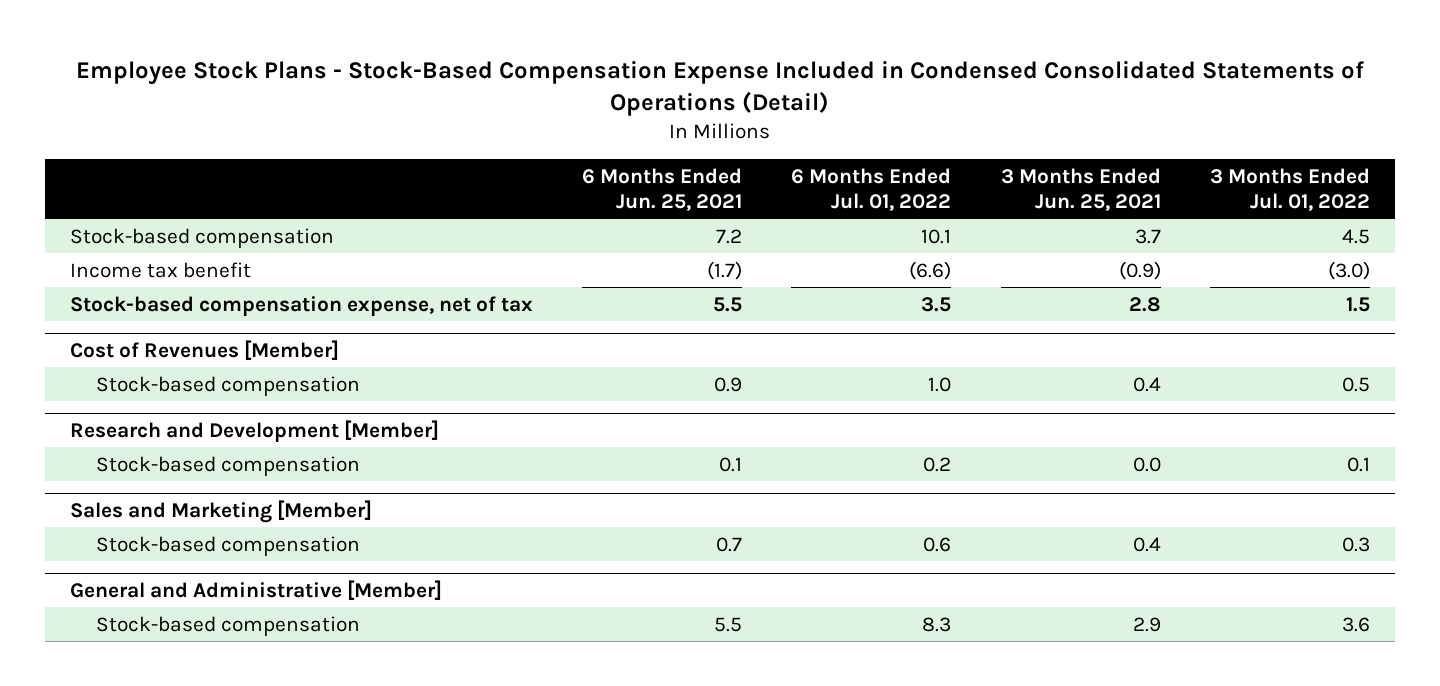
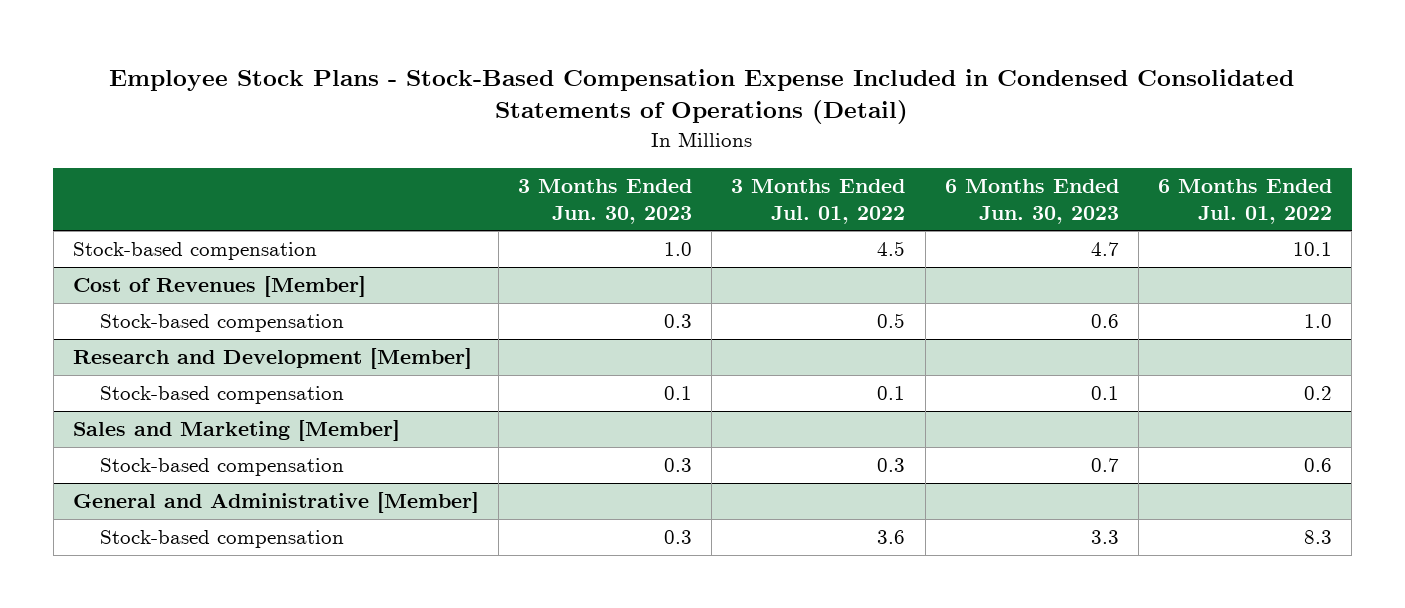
[582,167,743,212] 6 Months Ended Jun. 25, 2021 -> none
[1000,167,1161,212] 3 Months Ended Jun. 25, 2021 -> none
none -> [518,179,693,224] 3 Months Ended Jun. 30, 2023
none -> [944,179,1119,224] 6 Months Ended Jun. 30, 2023
[69,261,251,278] Income tax benefit -> none
[69,295,533,316] Stock-based compensation expense, net of tax -> none

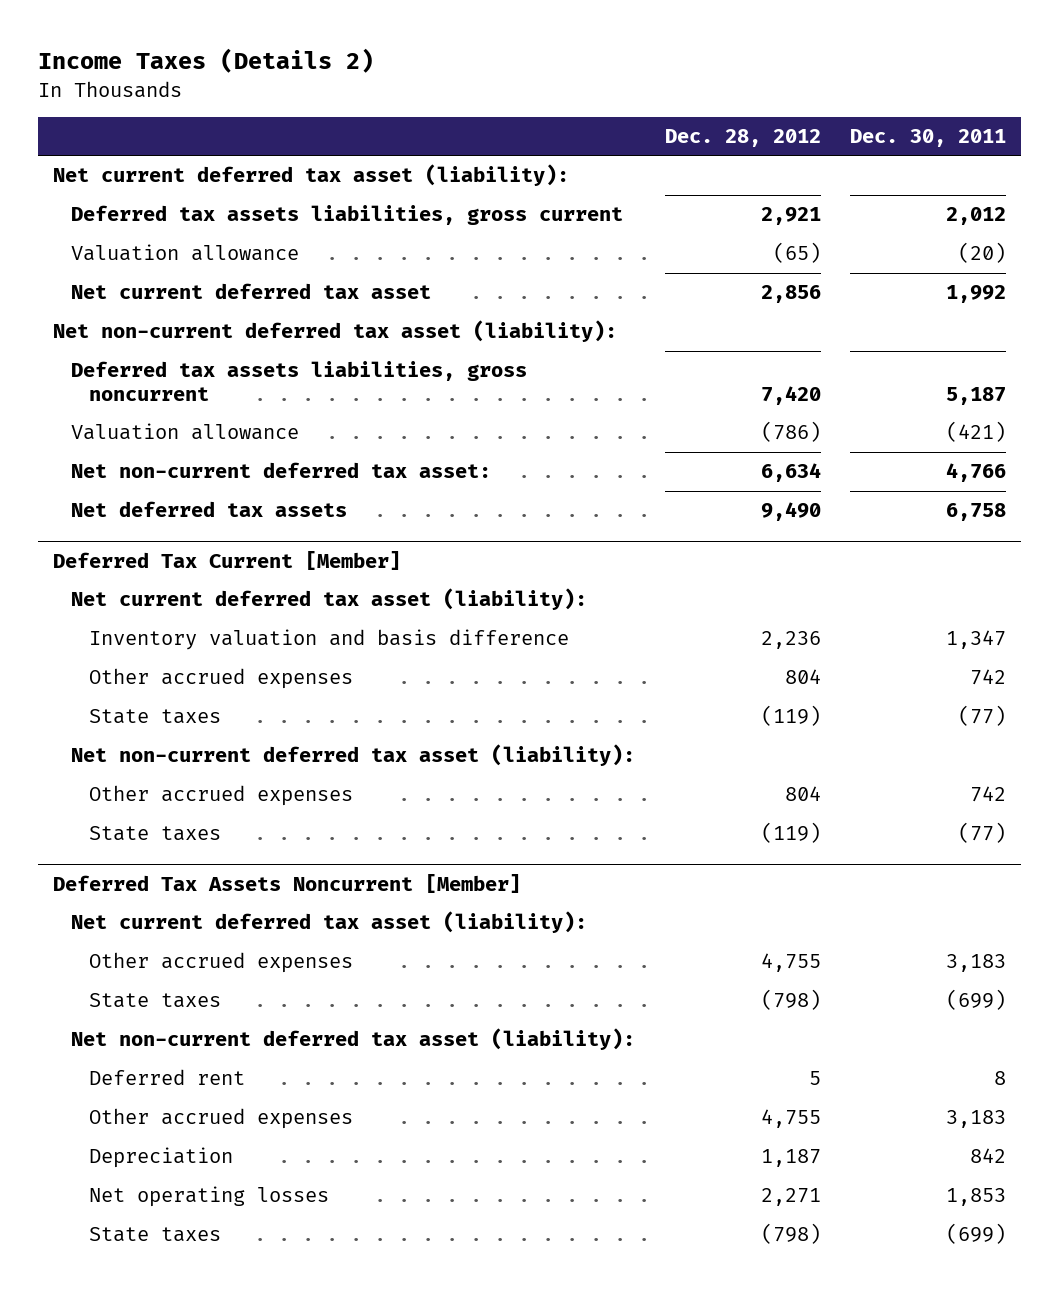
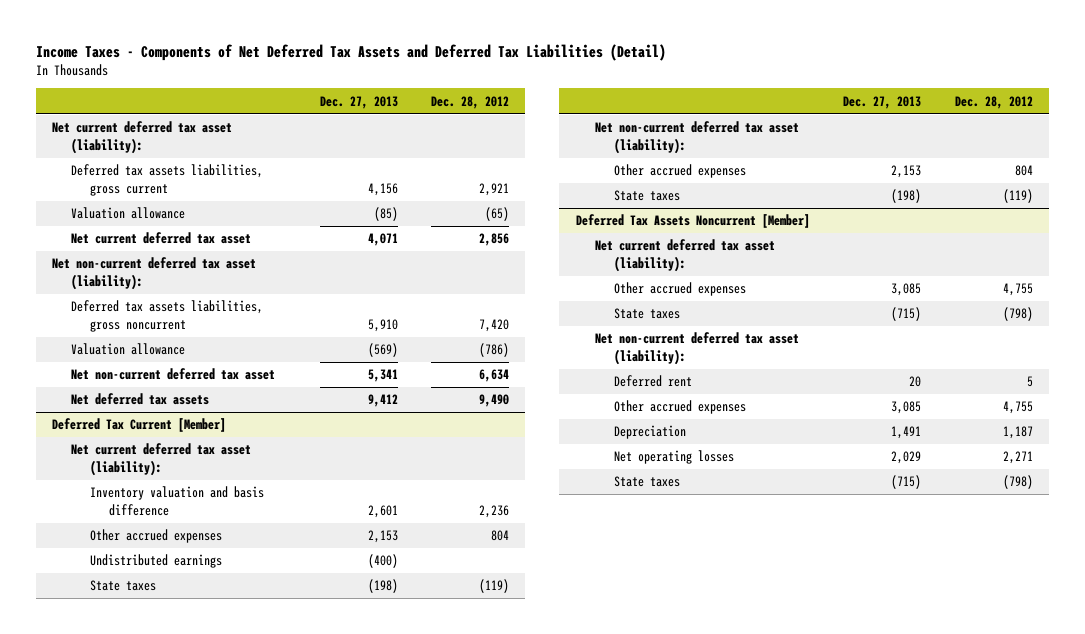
[38,48,375,74] Income Taxes (Details 2) -> [35,43,666,61] Income Taxes - Components of Net Deferred Tax Assets and Deferred Tax Liabilities (Detail)
[850,129,1007,148] Dec. 30, 2011 -> none
none -> [319,95,398,109] Dec. 27, 2013
[71,462,492,479] Net non-current deferred tax asset: -> [71,368,276,381] Net non-current deferred tax asset
none -> [90,554,223,569] Undistributed earnings

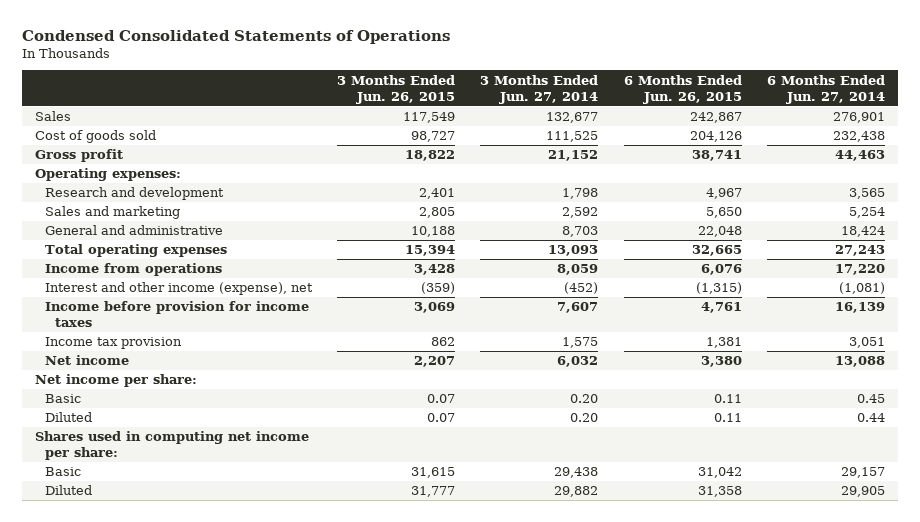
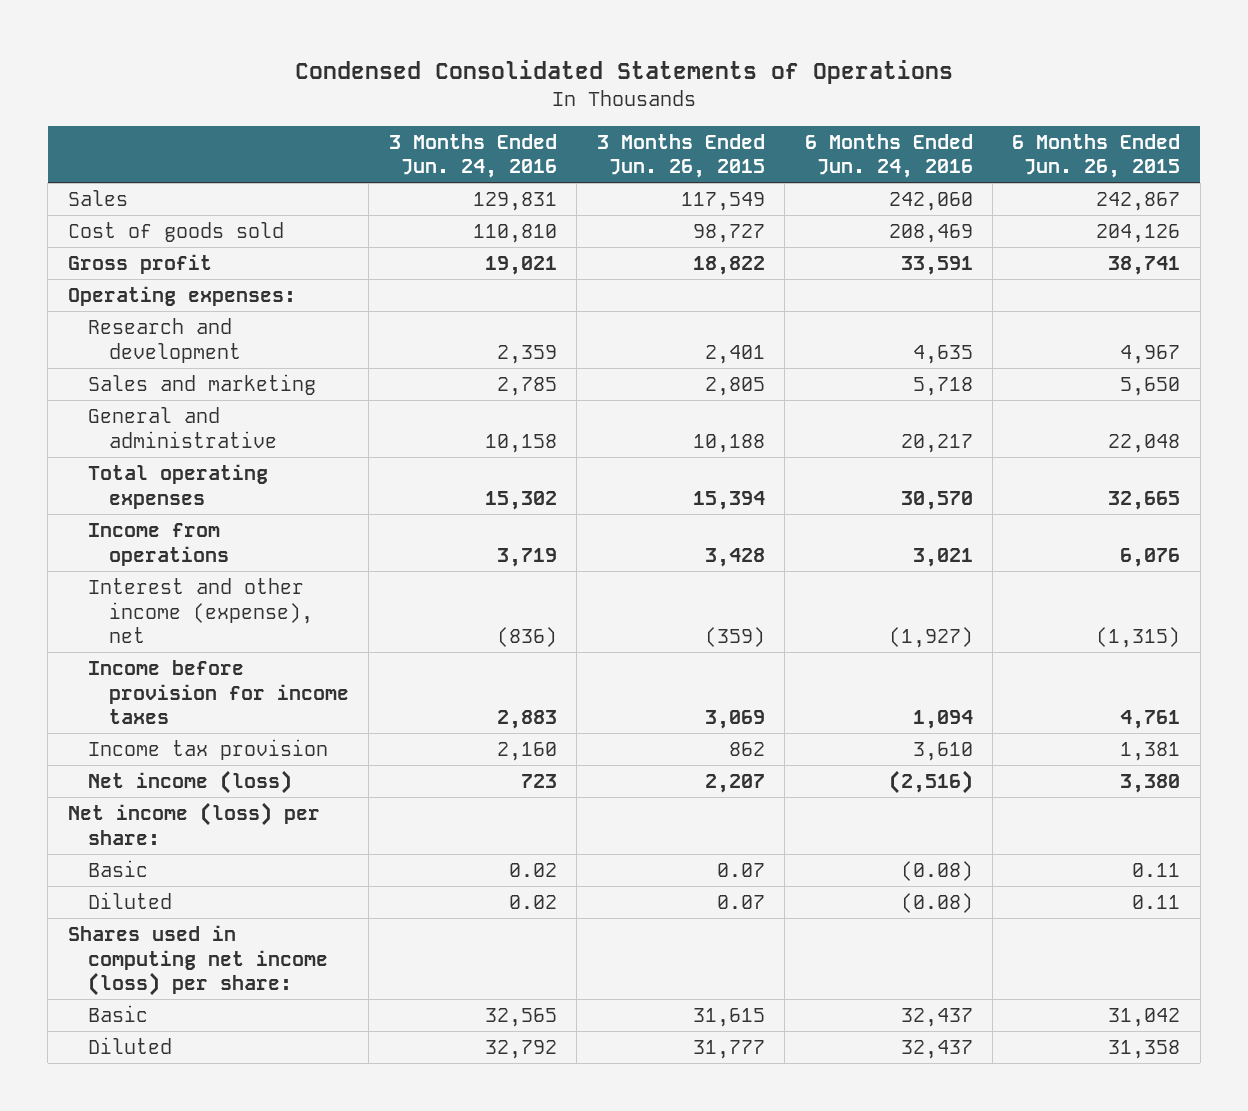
[480,74,599,104] 3 Months Ended Jun. 27, 2014 -> none
[767,74,886,104] 6 Months Ended Jun. 27, 2014 -> none
none -> [388,133,557,179] 3 Months Ended Jun. 24, 2016
none -> [804,133,973,179] 6 Months Ended Jun. 24, 2016
[44,355,129,366] Net income -> [88,770,293,795] Net income (loss)
[34,374,197,388] Net income per share: -> [67,802,320,845] Net income (loss) per share:
[34,431,309,461] Shares used in computing net income per share: -> [67,925,329,997] Shares used in computing net income (loss) per share:

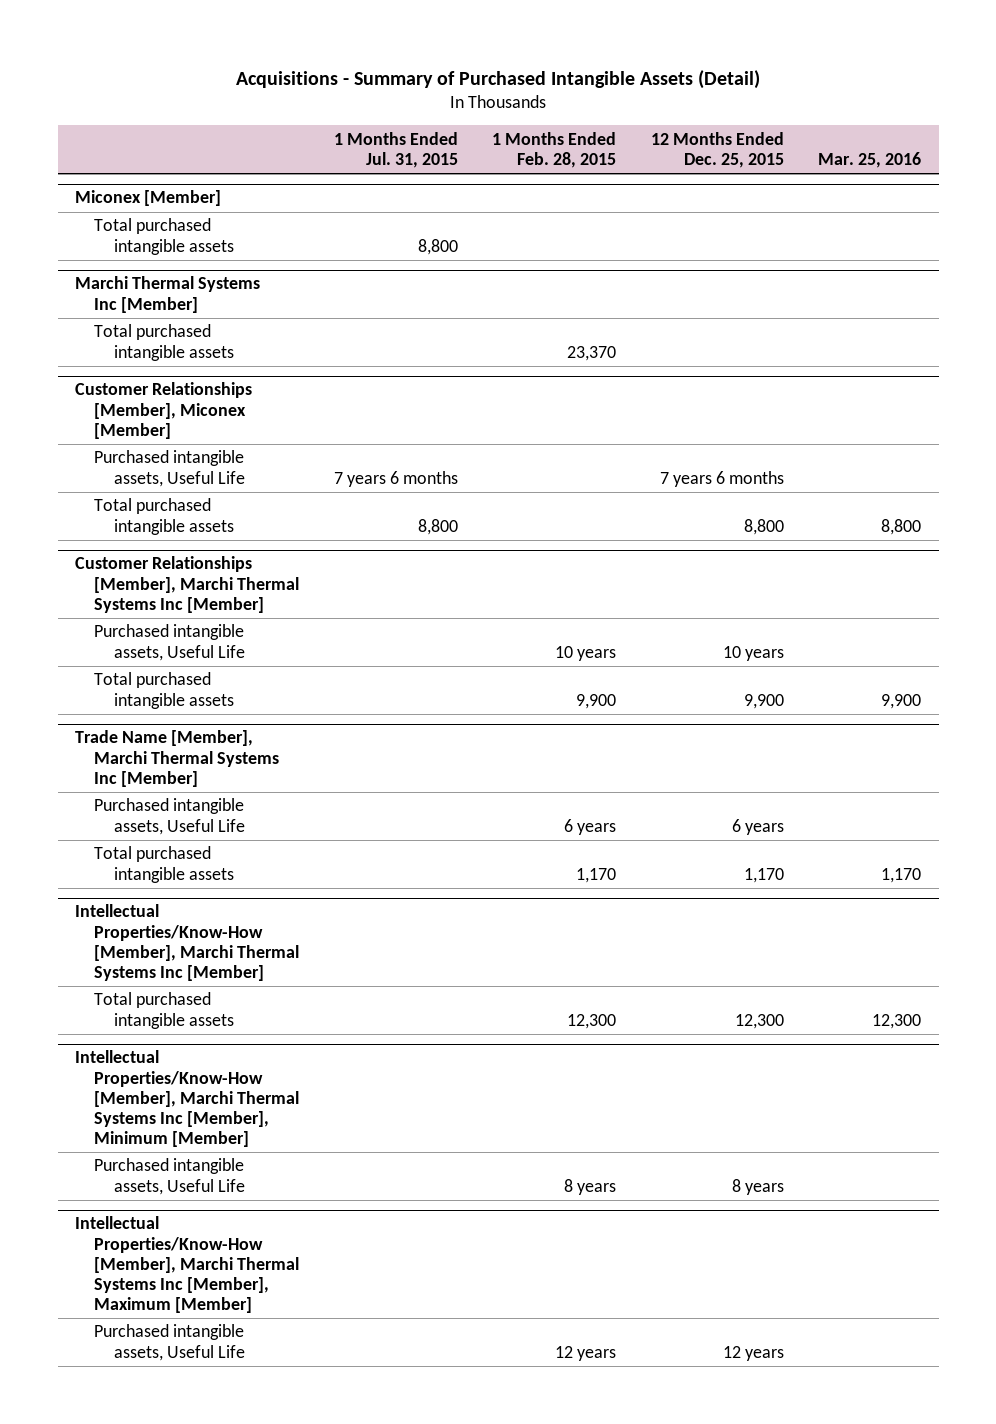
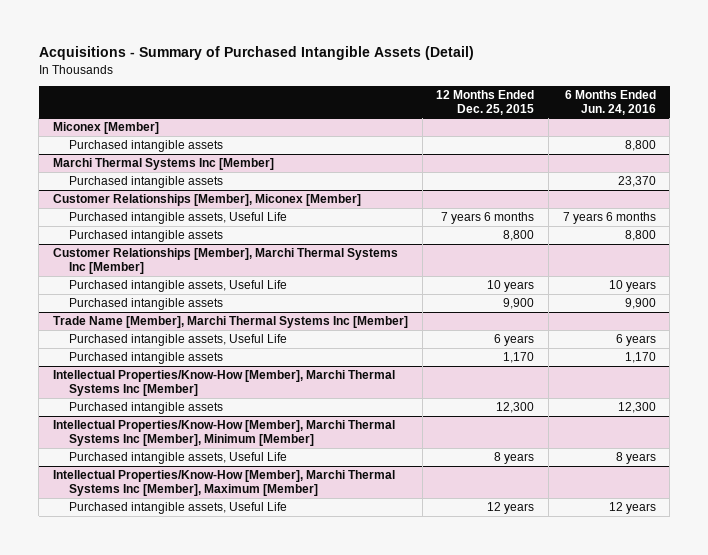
[333,131,458,168] 1 Months Ended Jul. 31, 2015 -> none
[492,131,617,168] 1 Months Ended Feb. 28, 2015 -> none
[818,151,922,168] Mar. 25, 2016 -> none
none -> [564,89,656,115] 6 Months Ended Jun. 24, 2016
[94,218,234,255] Total purchased intangible assets -> [69,139,224,152] Purchased intangible assets
[94,324,234,361] Total purchased intangible assets -> [69,175,224,188] Purchased intangible assets
[94,498,234,535] Total purchased intangible assets -> [69,229,224,242] Purchased intangible assets
[94,672,234,709] Total purchased intangible assets -> [69,297,224,310] Purchased intangible assets
[94,846,234,883] Total purchased intangible assets -> [69,351,224,364] Purchased intangible assets
[94,992,234,1029] Total purchased intangible assets -> [69,401,224,414] Purchased intangible assets

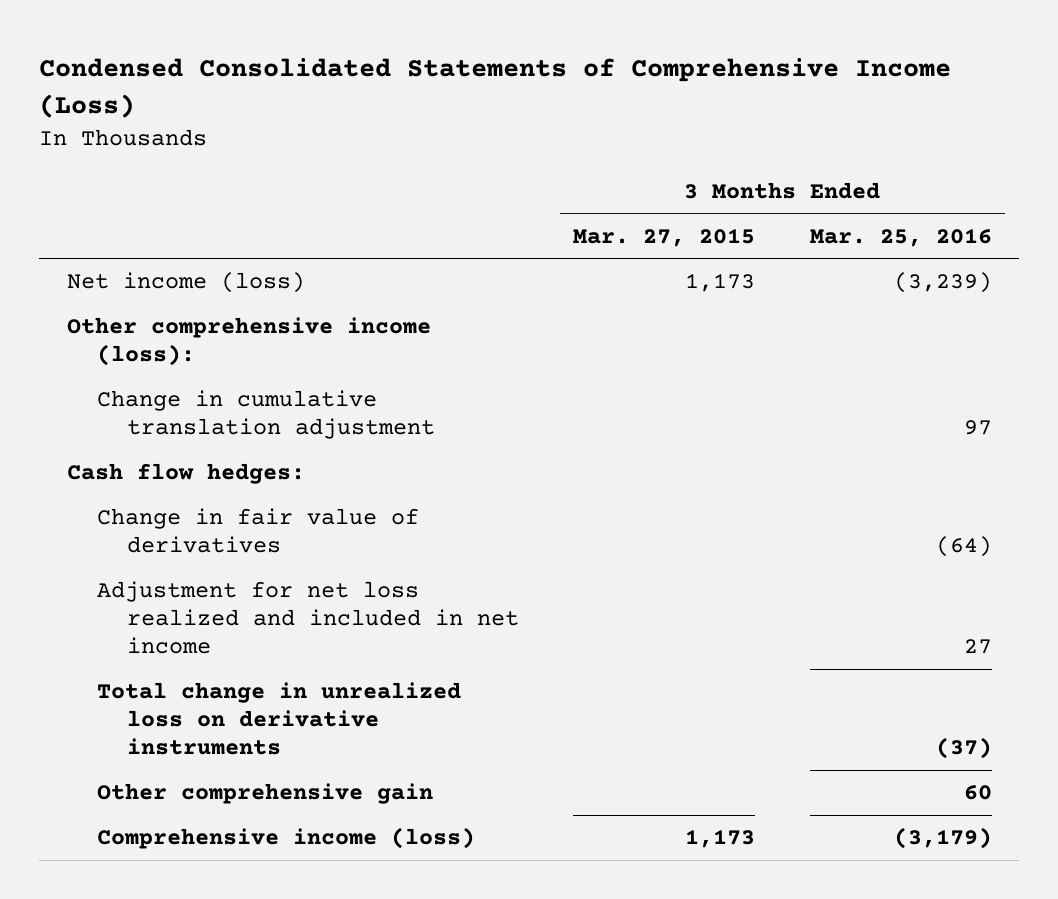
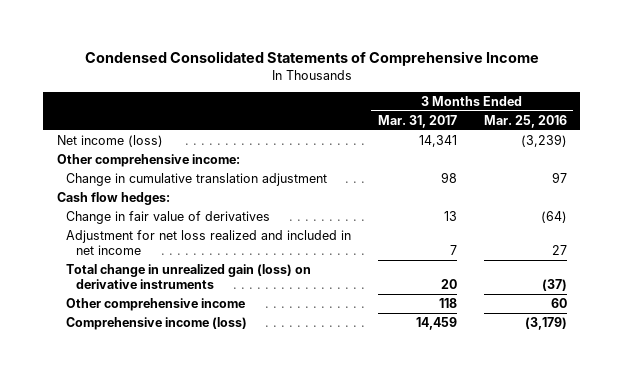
[39,58,952,118] Condensed Consolidated Statements of Comprehensive Income (Loss) -> [84,50,539,66] Condensed Consolidated Statements of Comprehensive Income
[573,227,756,247] Mar. 27, 2015 -> none
none -> [378,114,458,128] Mar. 31, 2017
[66,317,431,367] Other comprehensive income (loss): -> [56,153,240,167] Other comprehensive income:
[96,682,461,756] Total change in unrealized loss on derivative instruments -> [66,263,312,290] Total change in unrealized gain (loss) on derivative instruments
[96,783,433,805] Other comprehensive gain -> [66,297,246,311] Other comprehensive income

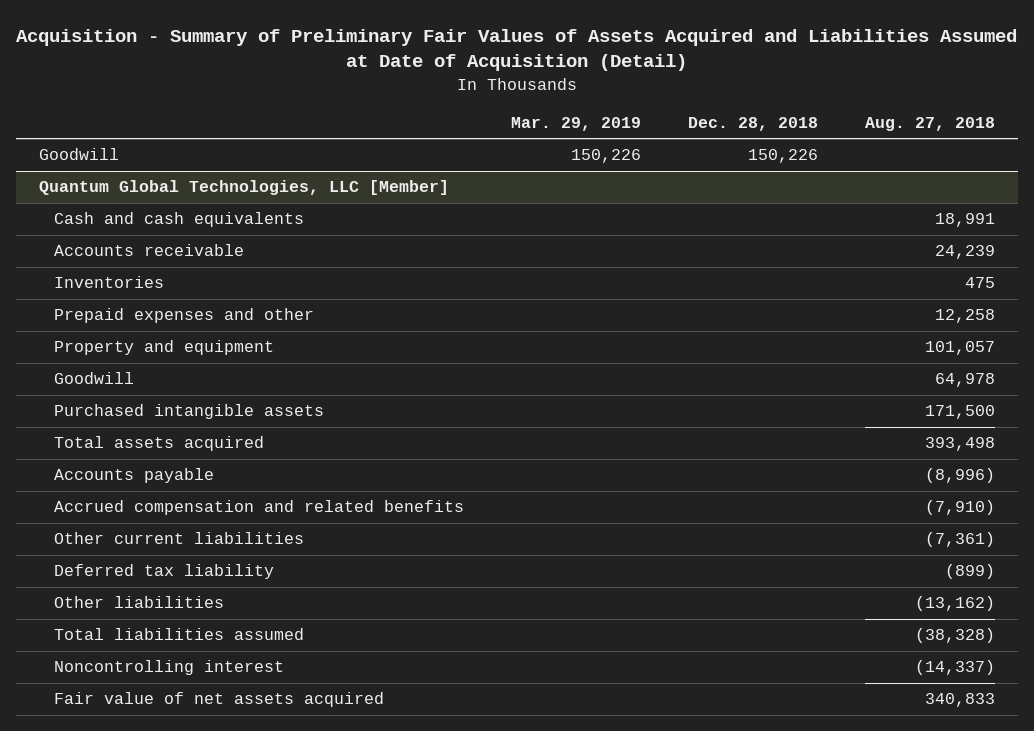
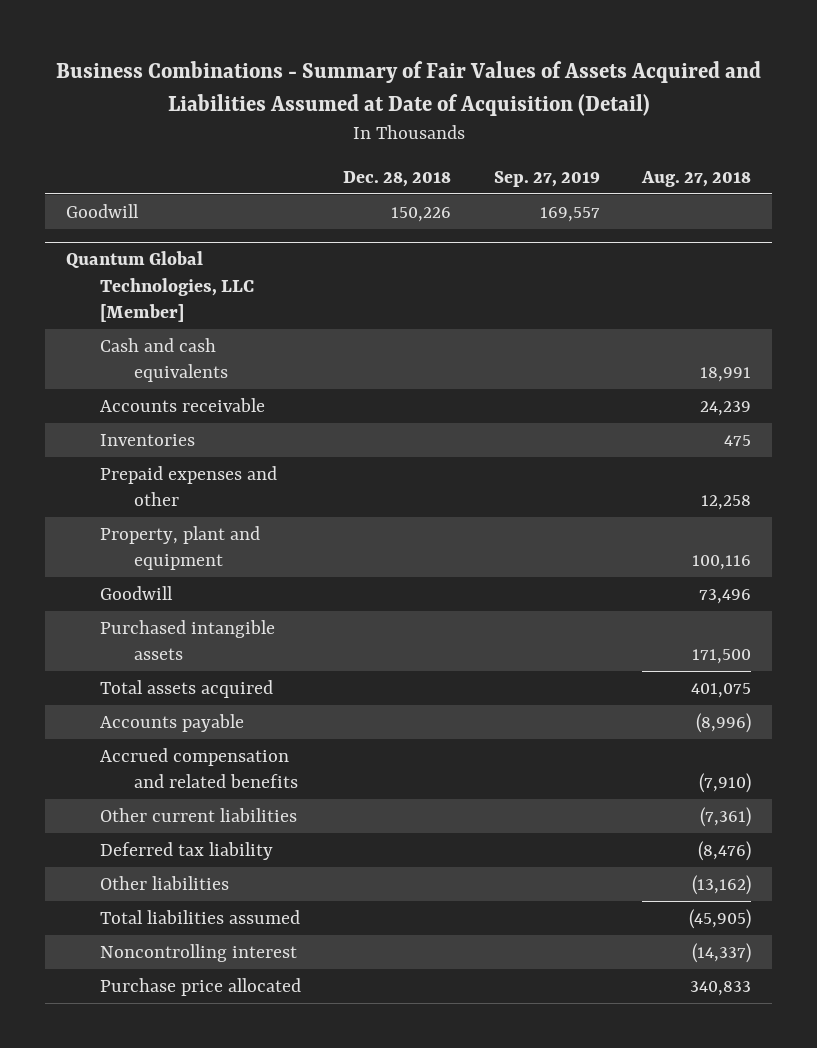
[15,28,1017,72] Acquisition - Summary of Preliminary Fair Values of Assets Acquired and Liabilities Assumed at Date of Acquisition (Detail) -> [55,60,761,116] Business Combinations - Summary of Fair Values of Assets Acquired and Liabilities Assumed at Date of Acquisition (Detail)
[510,116,641,131] Mar. 29, 2019 -> none
none -> [493,170,600,187] Sep. 27, 2019
[53,340,274,356] Property and equipment -> [100,525,261,571] Property, plant and equipment
[924,341,995,356] 101,057 -> [691,555,751,571] 100,116
[934,373,995,388] 64,978 -> [698,588,751,604] 73,496
[924,437,995,452] 393,498 -> [690,682,751,698] 401,075
[944,564,995,580] (899) -> [697,840,751,861] (8,476)
[914,628,995,644] (38,328) -> [688,908,751,929] (45,905)
[53,692,384,708] Fair value of net assets acquired -> [100,977,302,996] Purchase price allocated

